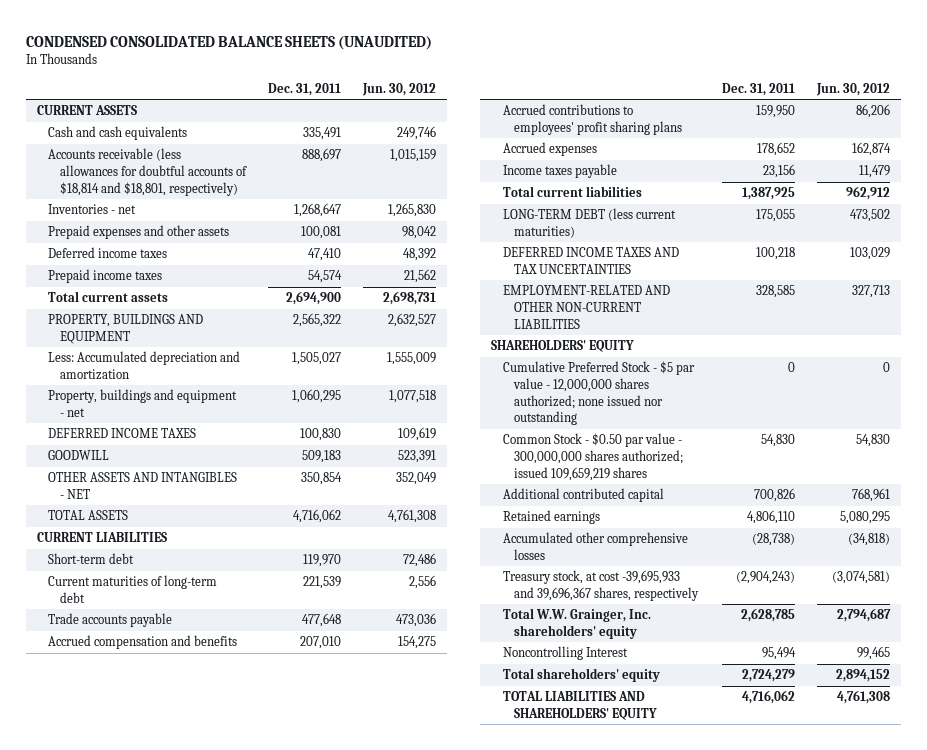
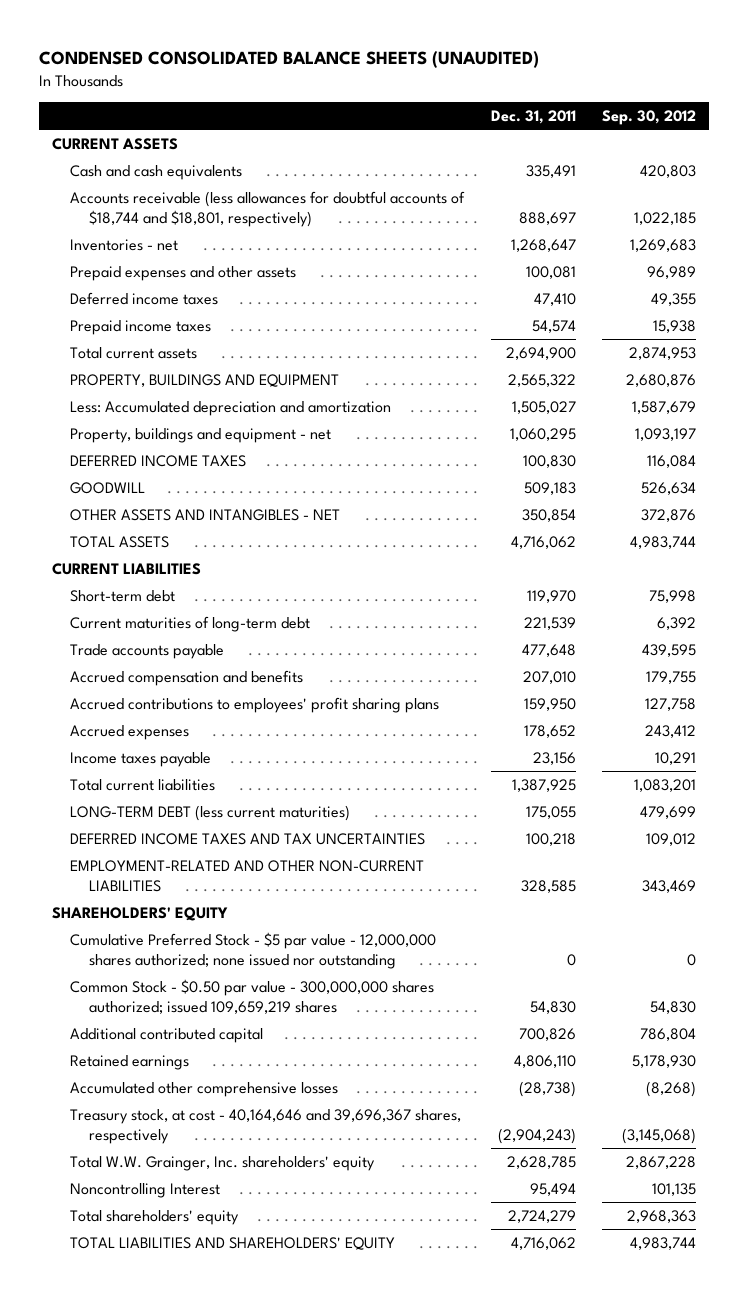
[362,82,437,96] Jun. 30, 2012 -> none
none -> [602,110,697,126] Sep. 30, 2012
[48,148,247,196] Accounts receivable (less allowances for doubtful accounts of $18,814 and $18,801, respectively) -> [70,190,466,228] Accounts receivable (less allowances for doubtful accounts of $18,744 and $18,801, respectively)
[502,570,699,602] Treasury stock, at cost -39,695,933 and 39,696,367 shares, respectively -> [70,1108,462,1145] Treasury stock, at cost - 40,164,646 and 39,696,367 shares, respectively

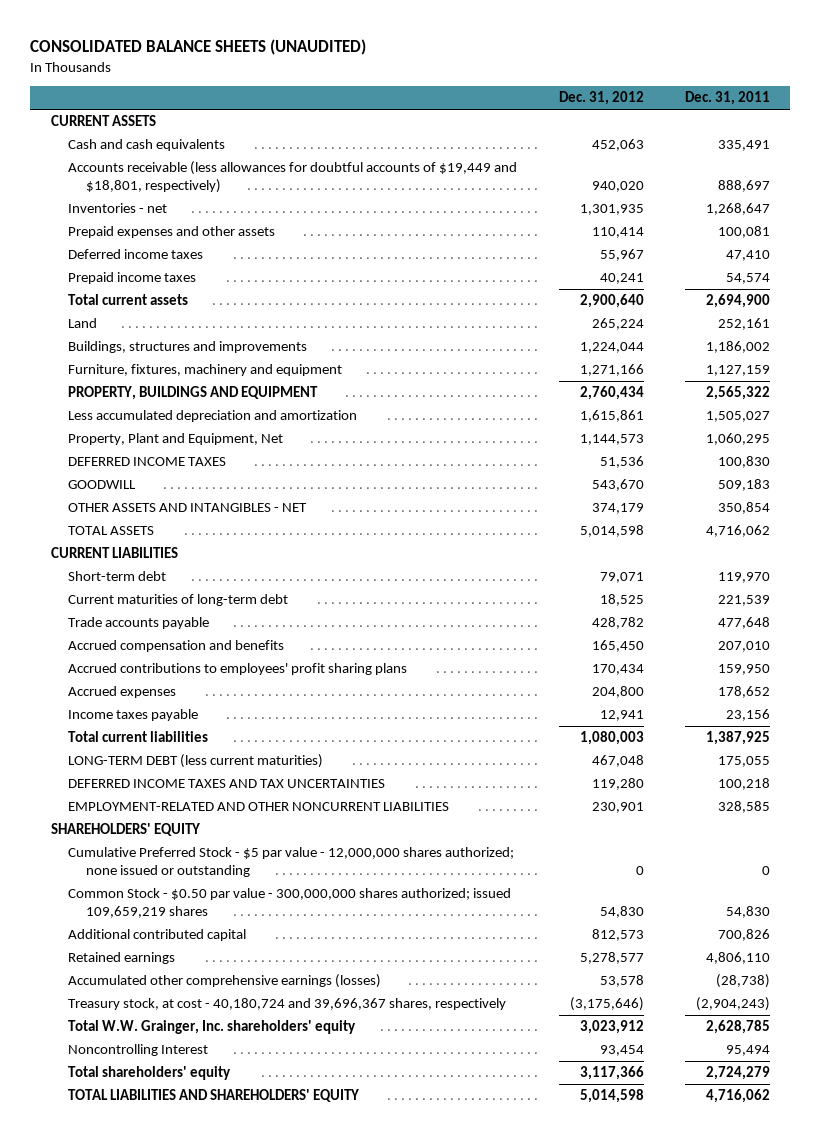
[38,50,539,68] CONDENSED CONSOLIDATED BALANCE SHEETS (UNAUDITED) -> [29,39,366,56] CONSOLIDATED BALANCE SHEETS (UNAUDITED)
[602,110,697,126] Sep. 30, 2012 -> none
none -> [558,91,644,106] Dec. 31, 2012
[70,190,466,228] Accounts receivable (less allowances for doubtful accounts of $18,744 and $18,801, respectively) -> [68,161,518,193] Accounts receivable (less allowances for doubtful accounts of $19,449 and $18,801, respectively)
none -> [68,318,98,329] Land
none -> [68,341,308,354] Buildings, structures and improvements
none -> [68,364,343,377] Furniture, fixtures, machinery and equipment
[70,400,392,416] Less: Accumulated depreciation and amortization -> [68,410,358,423] Less accumulated depreciation and amortization
[70,427,332,443] Property, buildings and equipment - net -> [68,433,284,446] Property, Plant and Equipment, Net
[70,859,425,893] EMPLOYMENT-RELATED AND OTHER NON-CURRENT LIABILITIES -> [68,802,450,812] EMPLOYMENT-RELATED AND OTHER NONCURRENT LIABILITIES
[70,931,437,970] Cumulative Preferred Stock - $5 par value - 12,000,000 shares authorized; none issued nor outstanding -> [68,847,515,877] Cumulative Preferred Stock - $5 par value - 12,000,000 shares authorized; none issued or outstanding
[70,1081,339,1097] Accumulated other comprehensive losses -> [68,974,382,989] Accumulated other comprehensive earnings (losses)
[70,1108,462,1145] Treasury stock, at cost - 40,164,646 and 39,696,367 shares, respectively -> [68,998,507,1011] Treasury stock, at cost - 40,180,724 and 39,696,367 shares, respectively

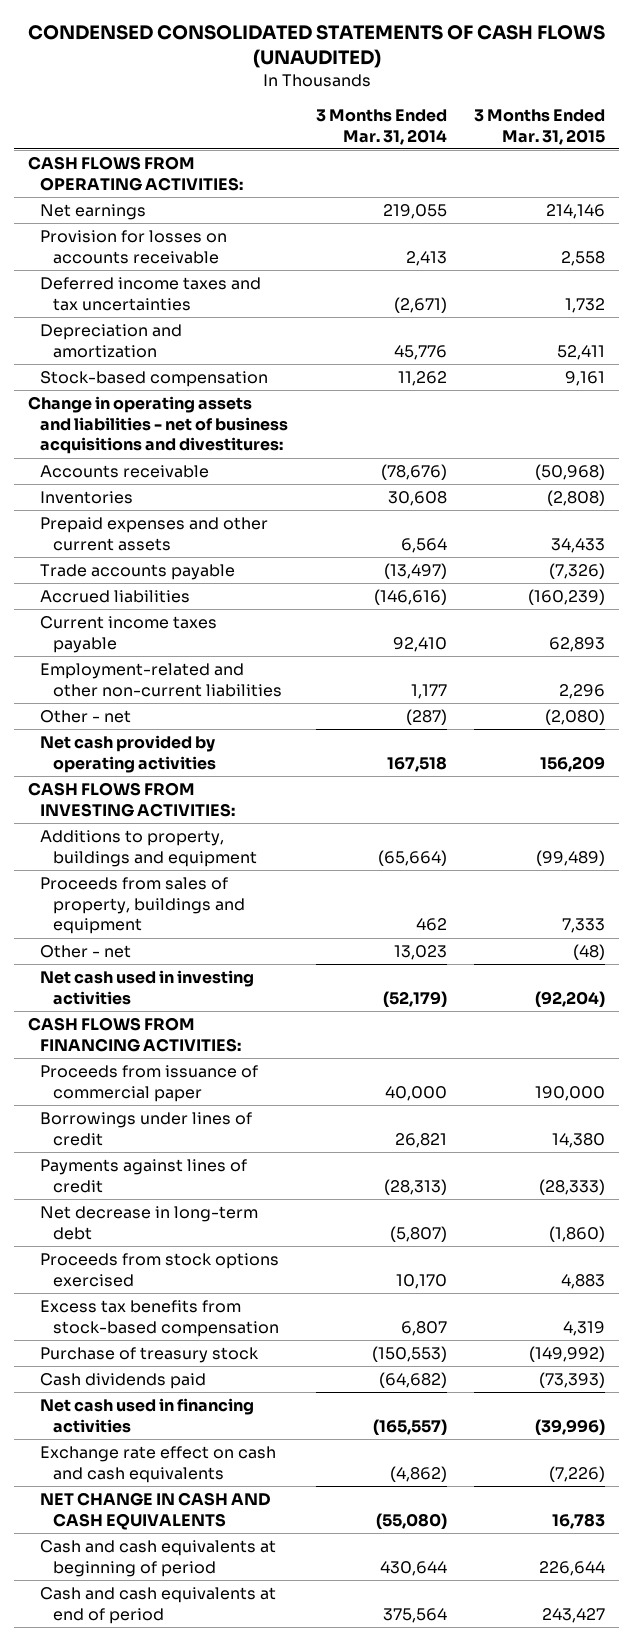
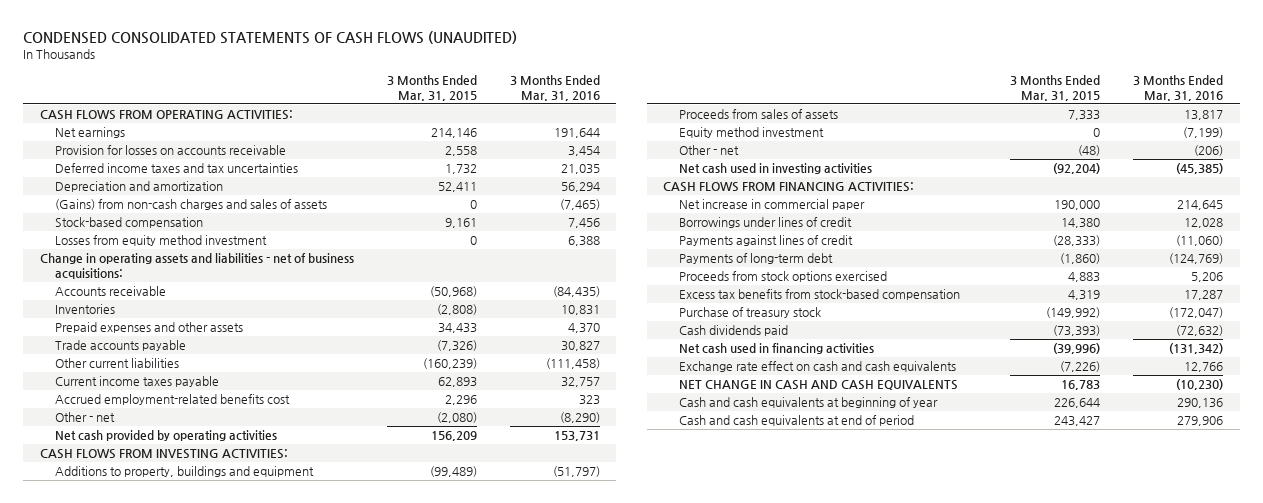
[315,108,447,145] 3 Months Ended Mar. 31, 2014 -> none
none -> [509,74,600,101] 3 Months Ended Mar. 31, 2016
none -> [54,199,327,211] (Gains) from non-cash charges and sales of assets
none -> [54,235,267,247] Losses from equity method investment
[28,395,289,455] Change in operating assets and liabilities - net of business acquisitions and divestitures: -> [39,253,354,280] Change in operating assets and liabilities - net of business acquisitions:
[40,516,269,551] Prepaid expenses and other current assets -> [54,322,243,334] Prepaid expenses and other assets
[40,589,191,603] Accrued liabilities -> [54,358,179,369] Other current liabilities
[40,662,282,697] Employment-related and other non-current liabilities -> [54,394,290,406] Accrued employment-related benefits cost
[40,876,245,935] Proceeds from sales of property, buildings and equipment -> [678,109,838,120] Proceeds from sales of assets
none -> [678,127,824,139] Equity method investment
[40,1064,259,1102] Proceeds from issuance of commercial paper -> none
none -> [678,199,865,211] Net increase in commercial paper
[40,1205,259,1240] Net decrease in long-term debt -> [678,253,833,265] Payments of long-term debt
[40,1539,277,1577] Cash and cash equivalents at beginning of period -> [678,397,938,409] Cash and cash equivalents at beginning of year

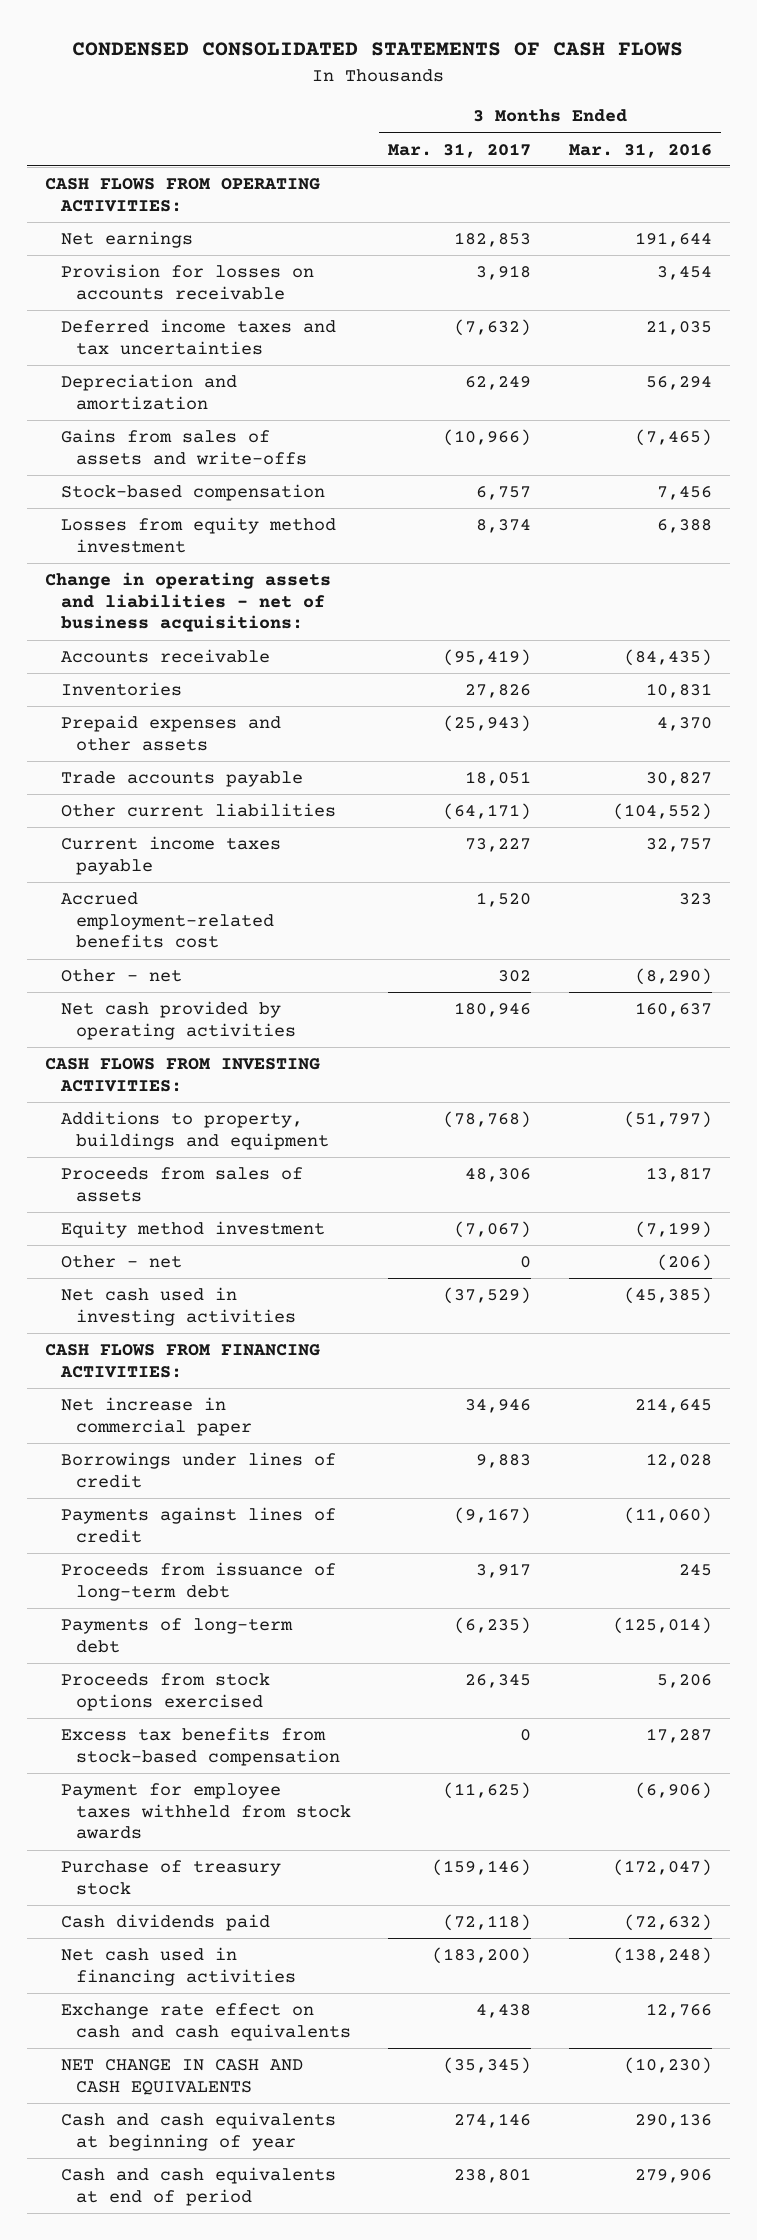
[23,30,518,44] CONDENSED CONSOLIDATED STATEMENTS OF CASH FLOWS (UNAUDITED) -> [72,42,684,57] CONDENSED CONSOLIDATED STATEMENTS OF CASH FLOWS
[386,74,477,101] 3 Months Ended Mar. 31, 2015 -> none
none -> [388,142,532,158] Mar. 31, 2017
[54,199,327,211] (Gains) from non-cash charges and sales of assets -> [60,429,307,465] Gains from sales of assets and write-offs
[545,358,600,370] (111,458) -> [612,803,712,821] (104,552)
[553,431,600,442] 153,731 -> [634,1002,712,1018] 160,637
none -> [60,1562,336,1601] Proceeds from issuance of long-term debt
[1169,253,1224,265] (124,769) -> [612,1617,712,1635] (125,014)
none -> [60,1783,351,1840] Payment for employee taxes withheld from stock awards
[1169,343,1224,355] (131,342) -> [612,1947,712,1965] (138,248)

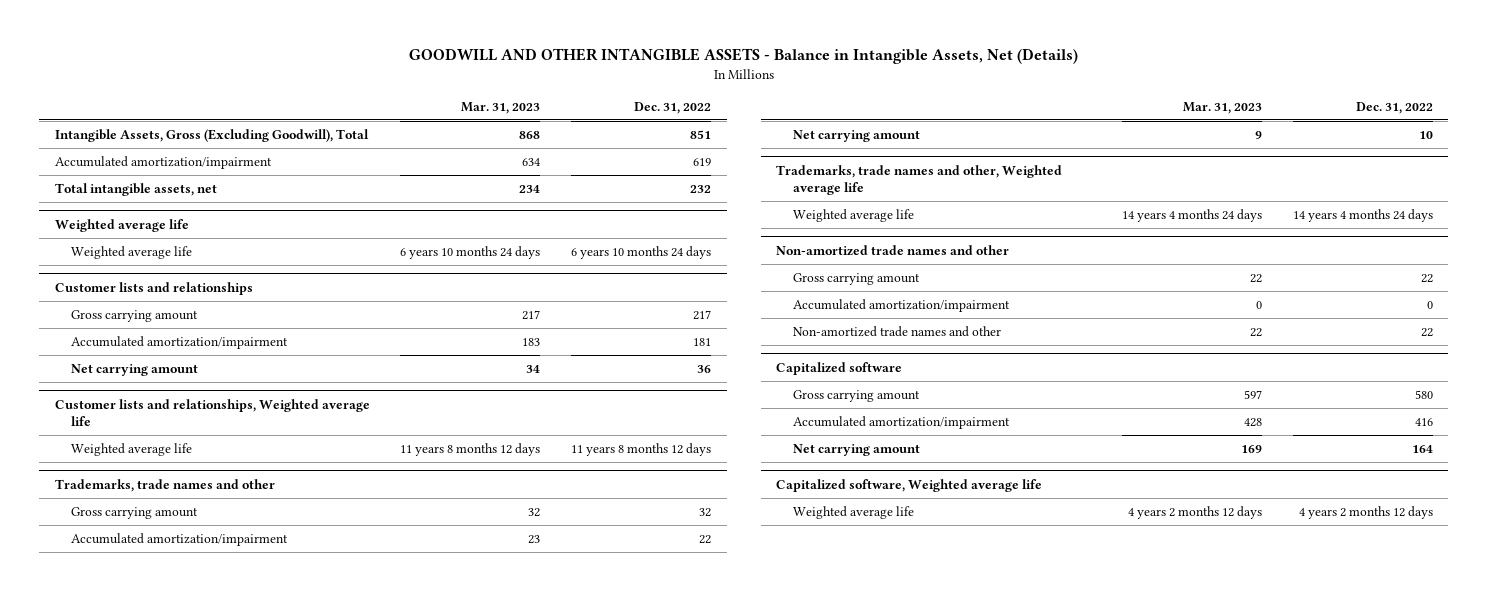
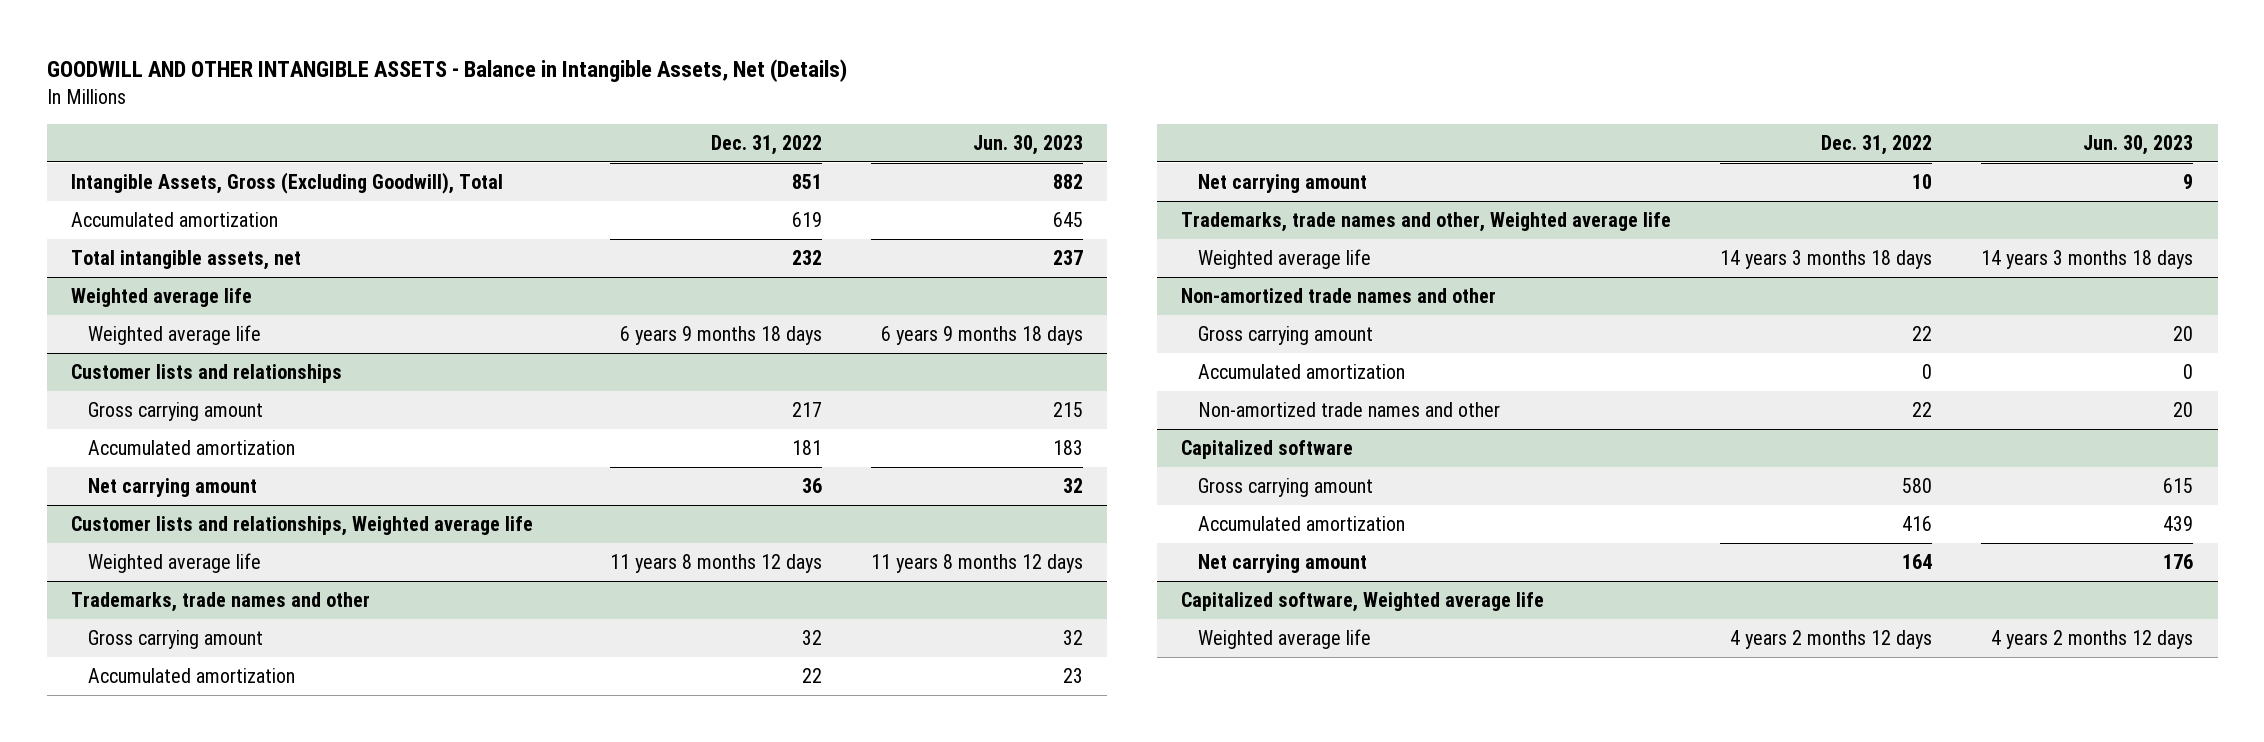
[461,101,541,114] Mar. 31, 2023 -> none
none -> [973,134,1084,155] Jun. 30, 2023
[54,156,272,170] Accumulated amortization/impairment -> [71,211,279,227] Accumulated amortization
[571,246,712,260] 6 years 10 months 24 days -> [620,325,823,345] 6 years 9 months 18 days
[71,336,289,350] Accumulated amortization/impairment -> [87,439,295,455] Accumulated amortization
[71,533,289,547] Accumulated amortization/impairment -> [87,667,295,683] Accumulated amortization
[1292,209,1433,223] 14 years 4 months 24 days -> [1720,249,1933,269] 14 years 3 months 18 days
[792,299,1010,313] Accumulated amortization/impairment -> [1197,363,1405,379] Accumulated amortization
[792,416,1010,430] Accumulated amortization/impairment -> [1197,515,1405,531] Accumulated amortization

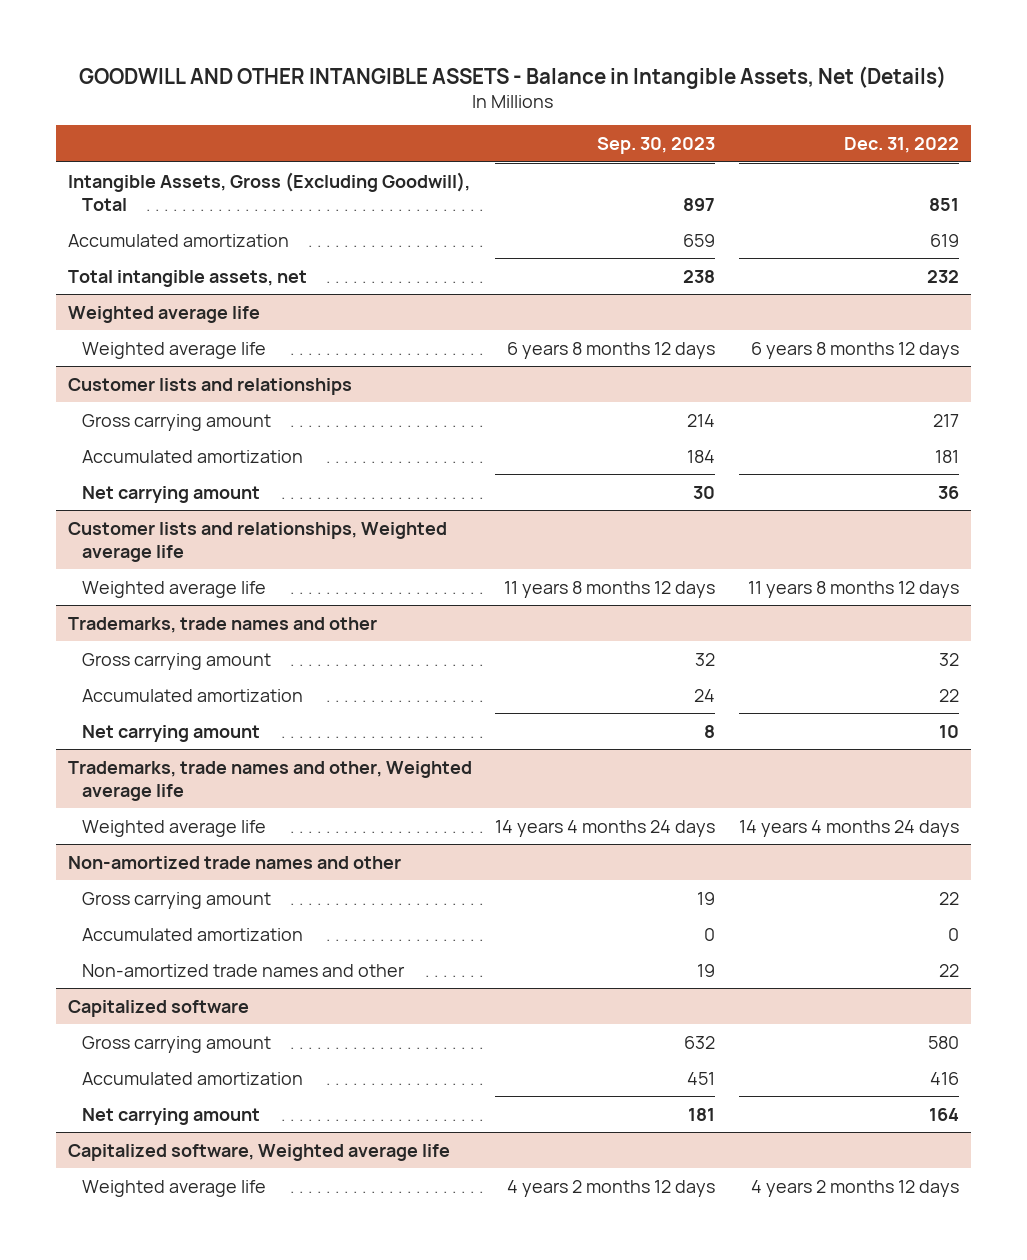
[973,134,1084,155] Jun. 30, 2023 -> none
none -> [597,137,716,155] Sep. 30, 2023
[620,325,823,345] 6 years 9 months 18 days -> [750,341,959,359] 6 years 8 months 12 days
[1720,249,1933,269] 14 years 3 months 18 days -> [738,819,959,837] 14 years 4 months 24 days

